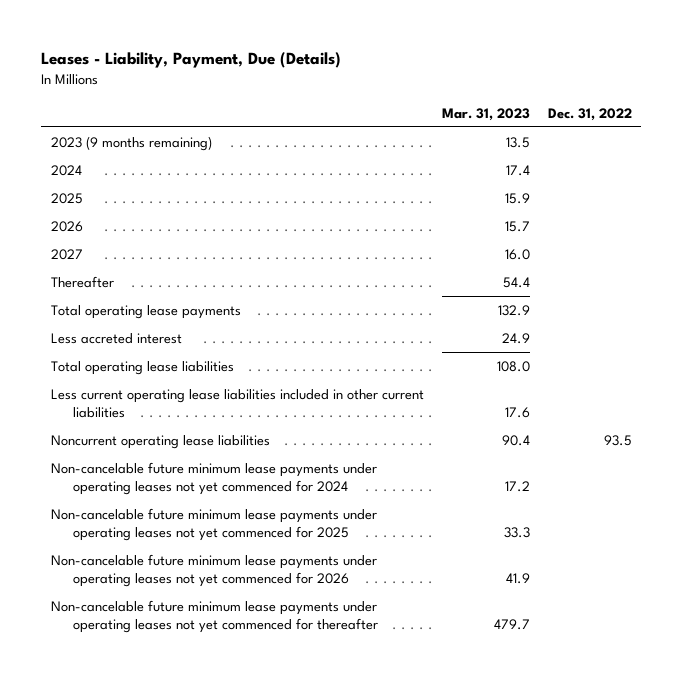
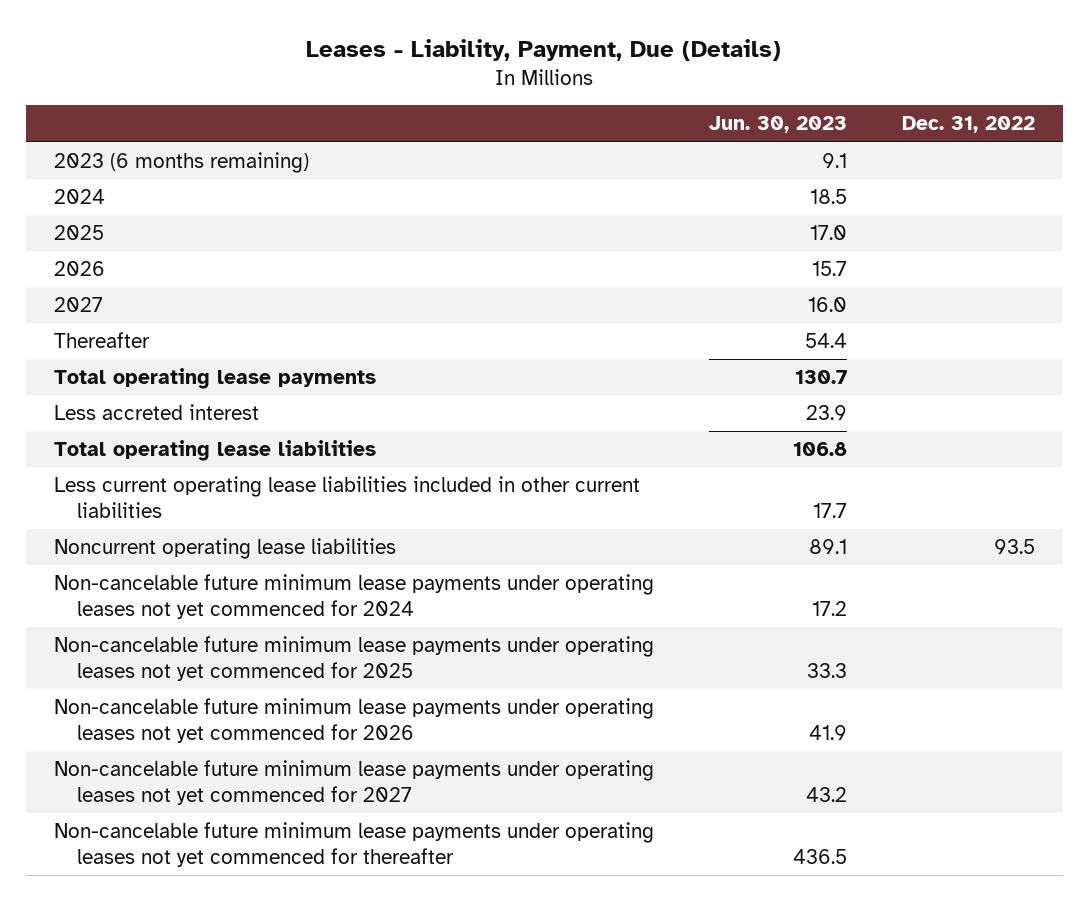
[441,107,530,121] Mar. 31, 2023 -> none
none -> [708,116,847,134] Jun. 30, 2023
[50,135,212,151] 2023 (9 months remaining) -> [53,152,309,174] 2023 (6 months remaining)
none -> [53,760,654,805] Non-cancelable future minimum lease payments under operating leases not yet commenced for 2027

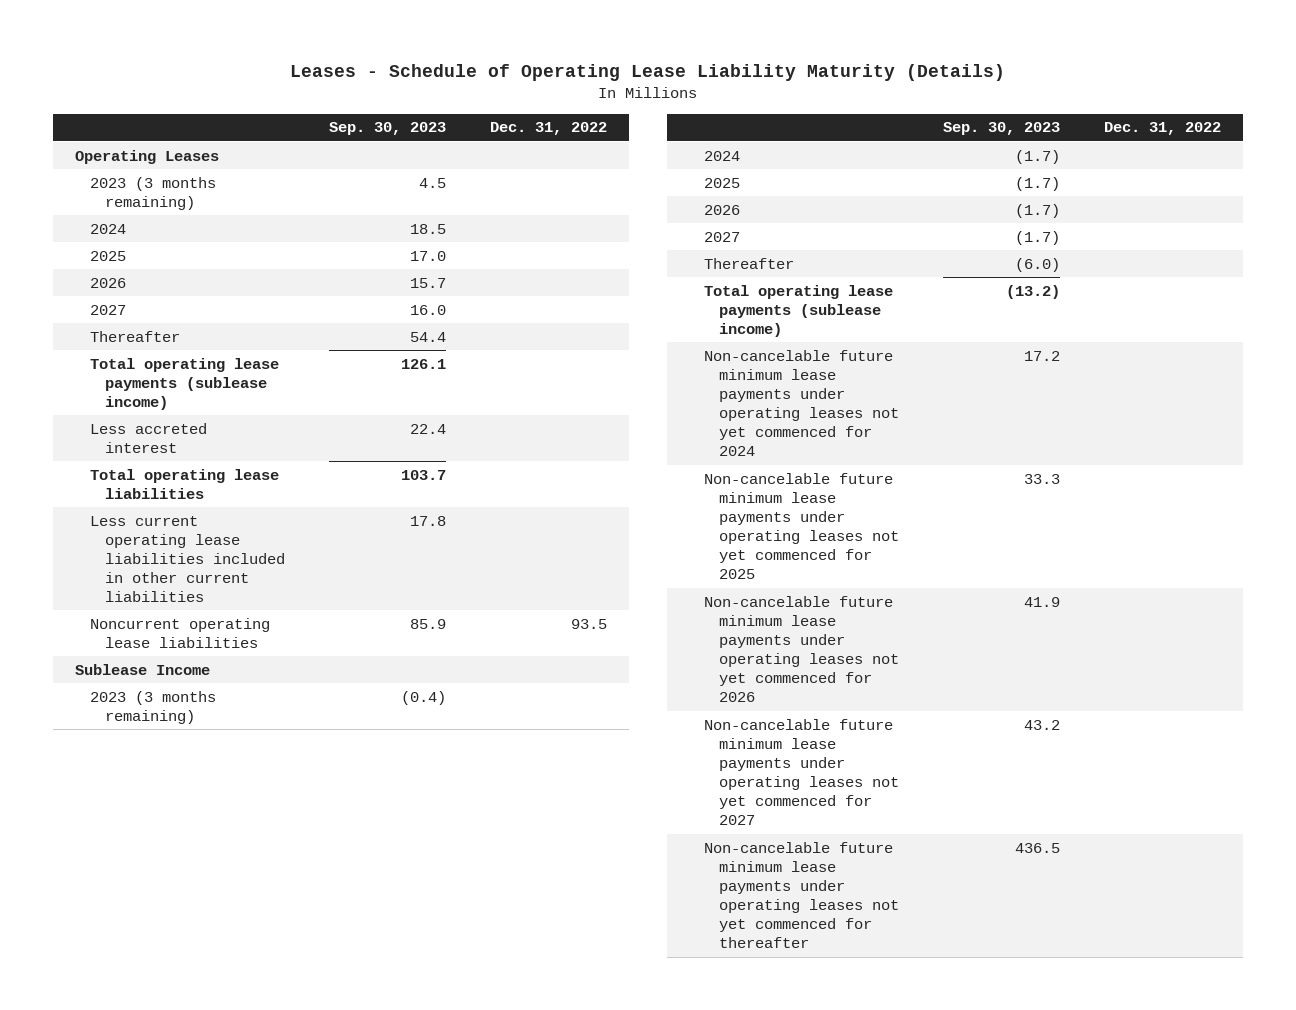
[306,39,782,62] Leases - Liability, Payment, Due (Details) -> [290,64,1006,82] Leases - Schedule of Operating Lease Liability Maturity (Details)
[708,116,847,134] Jun. 30, 2023 -> none
none -> [328,122,446,136] Sep. 30, 2023
none -> [75,149,220,164] Operating Leases
[53,152,309,174] 2023 (6 months remaining) -> [89,176,216,210] 2023 (3 months remaining)
[53,368,376,390] Total operating lease payments -> [89,357,279,410] Total operating lease payments (sublease income)
none -> [75,663,211,675] Sublease Income
none -> [89,690,216,724] 2023 (3 months remaining)
none -> [704,150,741,161] 2024
none -> [704,177,741,188] 2025
none -> [704,204,741,215] 2026
none -> [704,231,741,242] 2027
none -> [704,257,795,269] Thereafter
none -> [704,284,894,337] Total operating lease payments (sublease income)

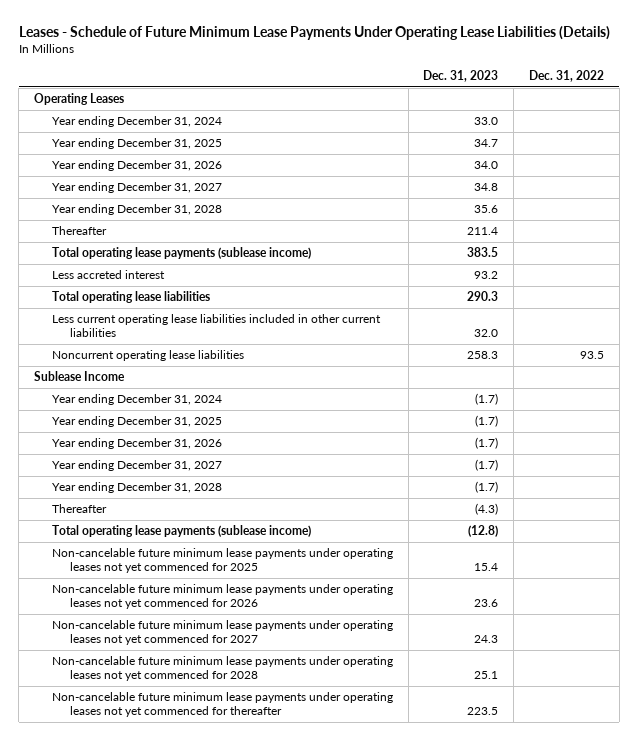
[290,64,1006,82] Leases - Schedule of Operating Lease Liability Maturity (Details) -> [18,26,610,41] Leases - Schedule of Future Minimum Lease Payments Under Operating Lease Liabilities (Details)
[328,122,446,136] Sep. 30, 2023 -> none
none -> [423,70,499,83] Dec. 31, 2023
[89,176,216,210] 2023 (3 months remaining) -> none
[89,223,126,234] 2024 -> [51,116,222,128] Year ending December 31, 2024
[89,250,126,261] 2025 -> [51,138,222,150] Year ending December 31, 2025
[89,277,126,288] 2026 -> [51,160,222,172] Year ending December 31, 2026
[89,304,126,315] 2027 -> [51,182,222,194] Year ending December 31, 2027
none -> [51,204,222,216] Year ending December 31, 2028
[89,690,216,724] 2023 (3 months remaining) -> none
[704,150,741,161] 2024 -> [51,394,222,406] Year ending December 31, 2024
[704,177,741,188] 2025 -> [51,416,222,428] Year ending December 31, 2025
[704,204,741,215] 2026 -> [51,438,222,450] Year ending December 31, 2026
[704,231,741,242] 2027 -> [51,460,222,472] Year ending December 31, 2027
none -> [51,482,222,494] Year ending December 31, 2028
[704,349,899,457] Non-cancelable future minimum lease payments under operating leases not yet commenced for 2024 -> none
none -> [51,656,393,682] Non-cancelable future minimum lease payments under operating leases not yet commenced for 2028

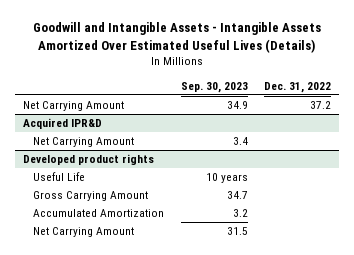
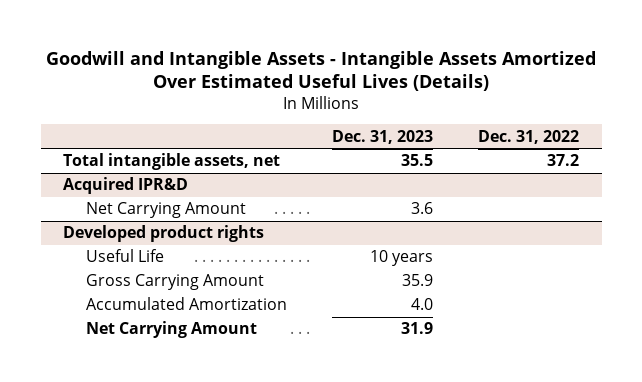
[180,81,248,93] Sep. 30, 2023 -> none
none -> [332,129,434,144] Dec. 31, 2023
[23,101,125,112] Net Carrying Amount -> [63,153,281,171] Total intangible assets, net

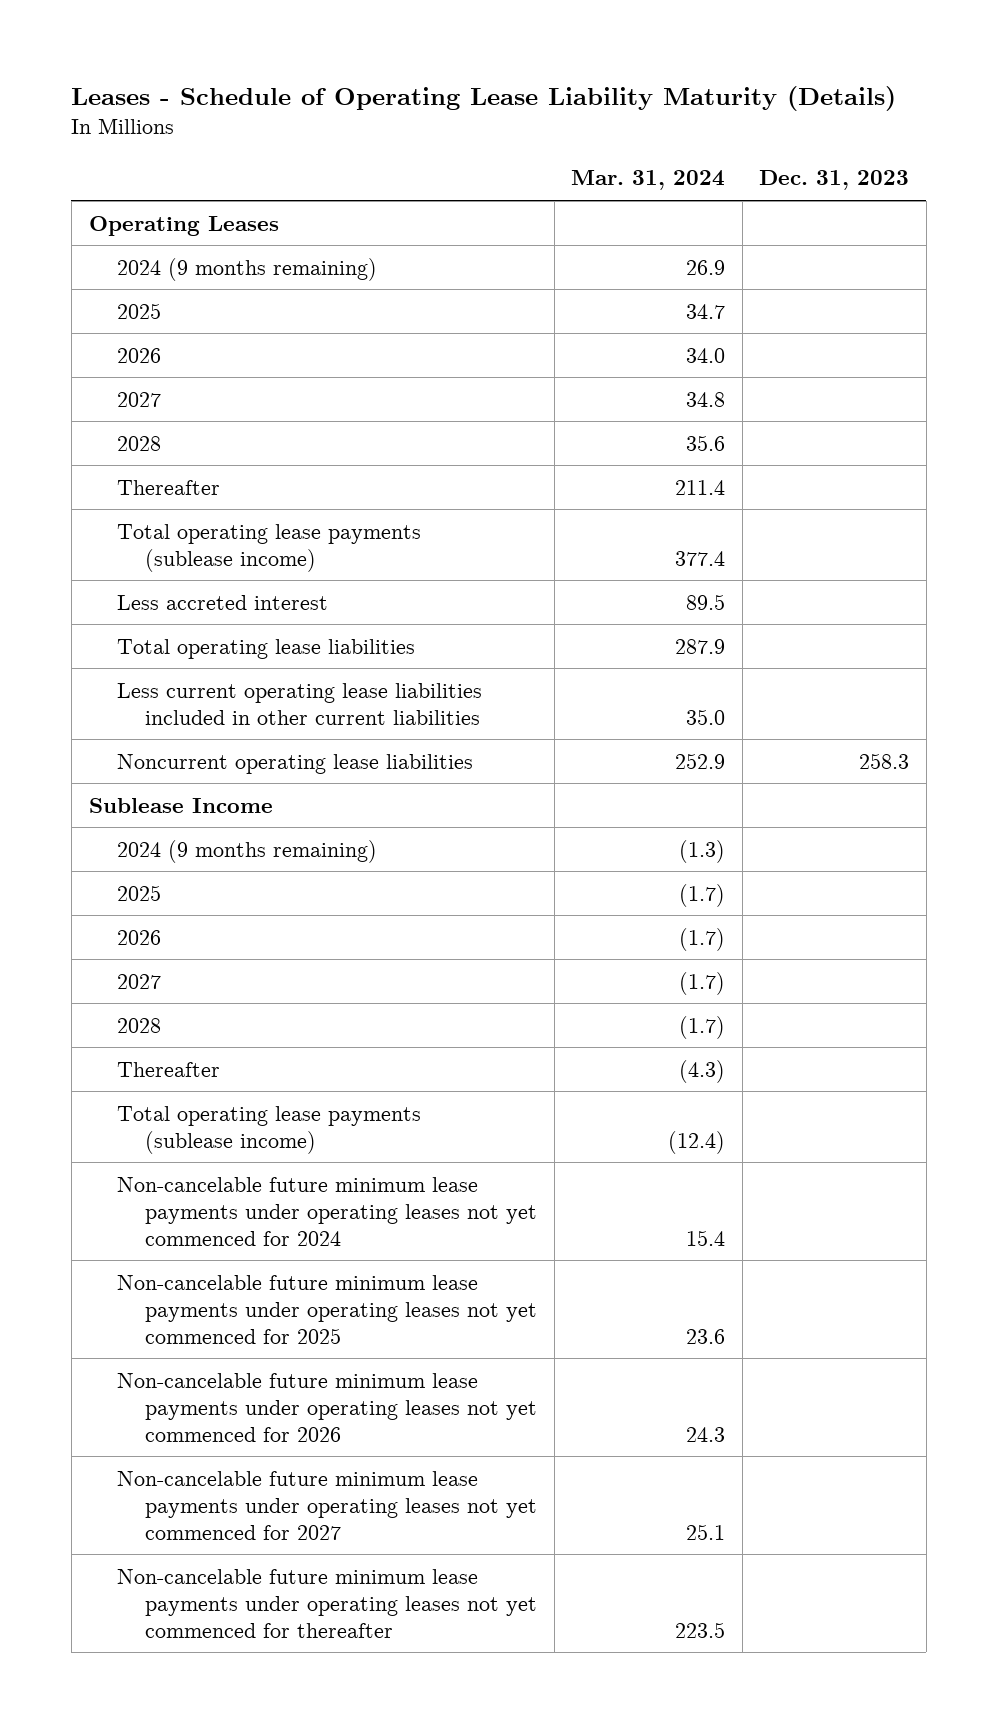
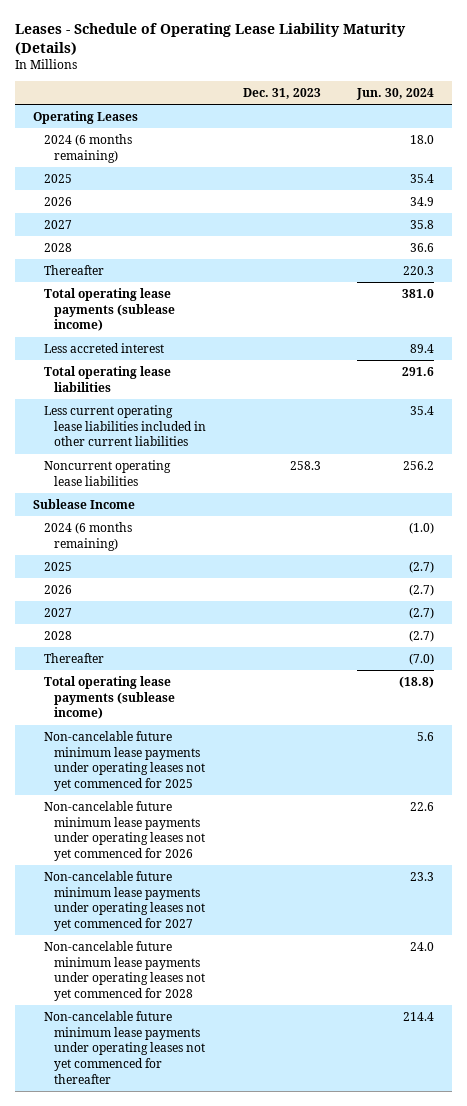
[571,170,726,191] Mar. 31, 2024 -> none
none -> [355,88,434,101] Jun. 30, 2024
[116,257,377,281] 2024 (9 months remaining) -> [43,133,132,163] 2024 (6 months remaining)
[116,839,377,863] 2024 (9 months remaining) -> [43,521,132,551] 2024 (6 months remaining)
[116,1176,537,1246] Non-cancelable future minimum lease payments under operating leases not yet commenced for 2024 -> none
none -> [43,940,206,1002] Non-cancelable future minimum lease payments under operating leases not yet commenced for 2028

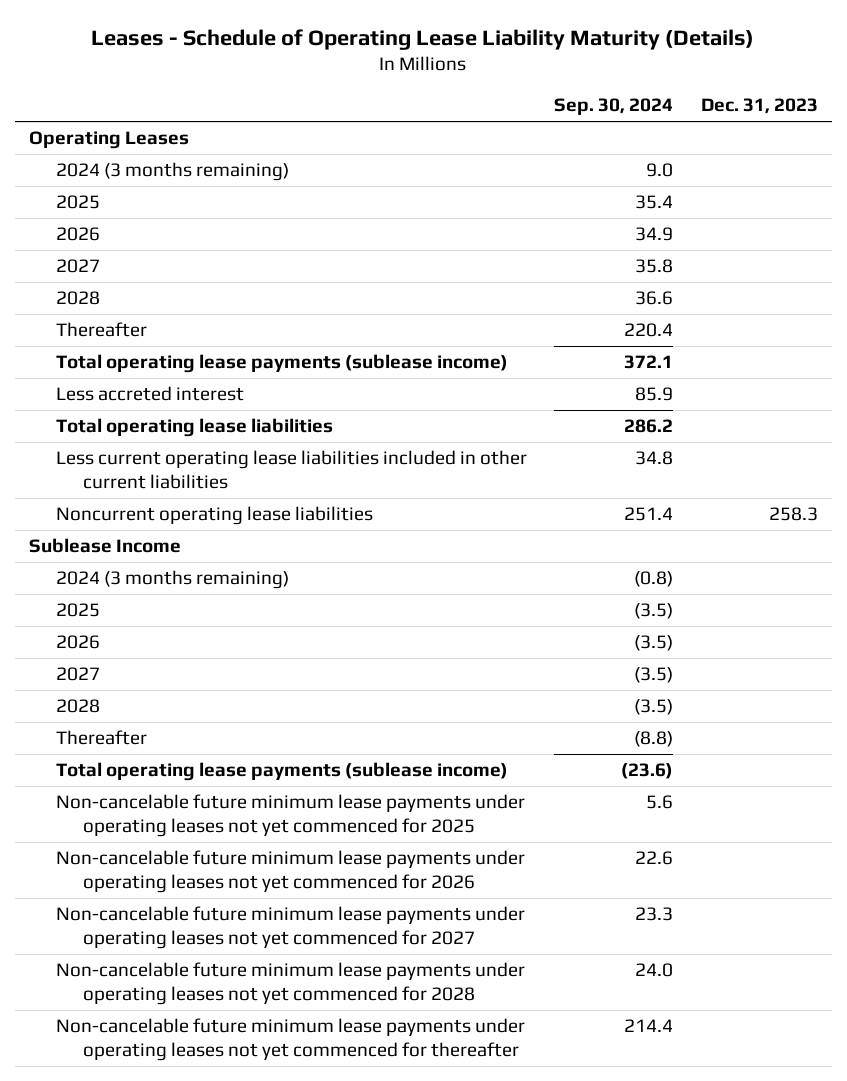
[355,88,434,101] Jun. 30, 2024 -> none
none -> [554,98,674,116] Sep. 30, 2024
[43,133,132,163] 2024 (6 months remaining) -> [55,162,289,182] 2024 (3 months remaining)
[43,521,132,551] 2024 (6 months remaining) -> [55,570,289,590] 2024 (3 months remaining)

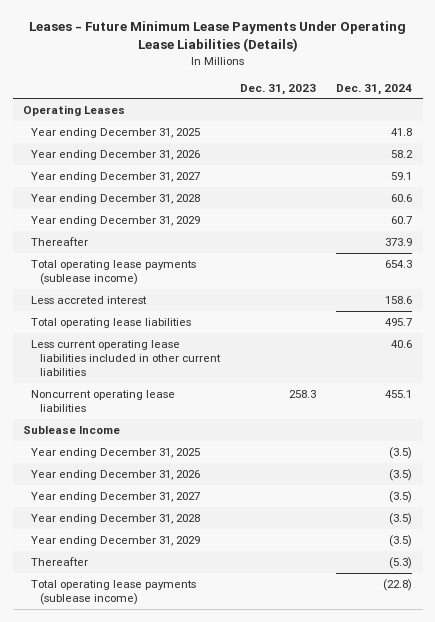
[91,28,755,50] Leases - Schedule of Operating Lease Liability Maturity (Details) -> [28,20,406,53] Leases - Future Minimum Lease Payments Under Operating Lease Liabilities (Details)
[554,98,674,116] Sep. 30, 2024 -> none
none -> [336,83,413,95] Dec. 31, 2024
[55,162,289,182] 2024 (3 months remaining) -> none
[55,195,100,210] 2025 -> [31,128,201,139] Year ending December 31, 2025
[55,227,100,242] 2026 -> [31,150,201,161] Year ending December 31, 2026
[55,259,100,274] 2027 -> [31,172,201,183] Year ending December 31, 2027
[55,291,100,306] 2028 -> [31,194,201,205] Year ending December 31, 2028
none -> [31,216,201,227] Year ending December 31, 2029
[55,570,289,590] 2024 (3 months remaining) -> none
[55,603,100,618] 2025 -> [31,448,201,459] Year ending December 31, 2025
[55,635,100,650] 2026 -> [31,470,201,481] Year ending December 31, 2026
[55,667,100,682] 2027 -> [31,492,201,503] Year ending December 31, 2027
[55,699,100,714] 2028 -> [31,514,201,525] Year ending December 31, 2028
none -> [31,536,201,547] Year ending December 31, 2029
[55,794,525,837] Non-cancelable future minimum lease payments under operating leases not yet commenced for 2025 -> none
[55,850,525,893] Non-cancelable future minimum lease payments under operating leases not yet commenced for 2026 -> none
[55,906,525,949] Non-cancelable future minimum lease payments under operating leases not yet commenced for 2027 -> none
[55,962,525,1005] Non-cancelable future minimum lease payments under operating leases not yet commenced for 2028 -> none
[55,1018,525,1061] Non-cancelable future minimum lease payments under operating leases not yet commenced for thereafter -> none

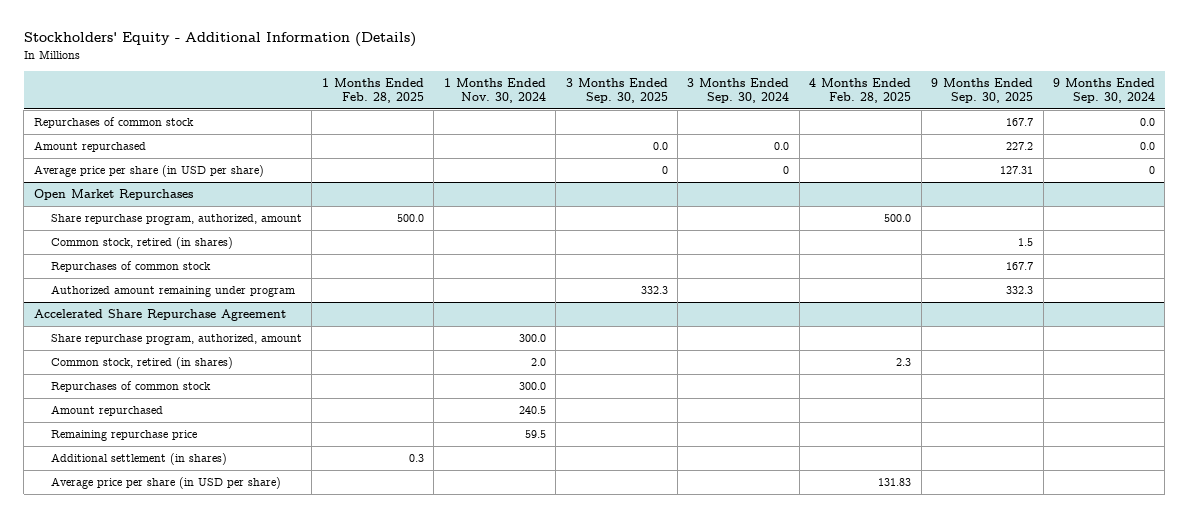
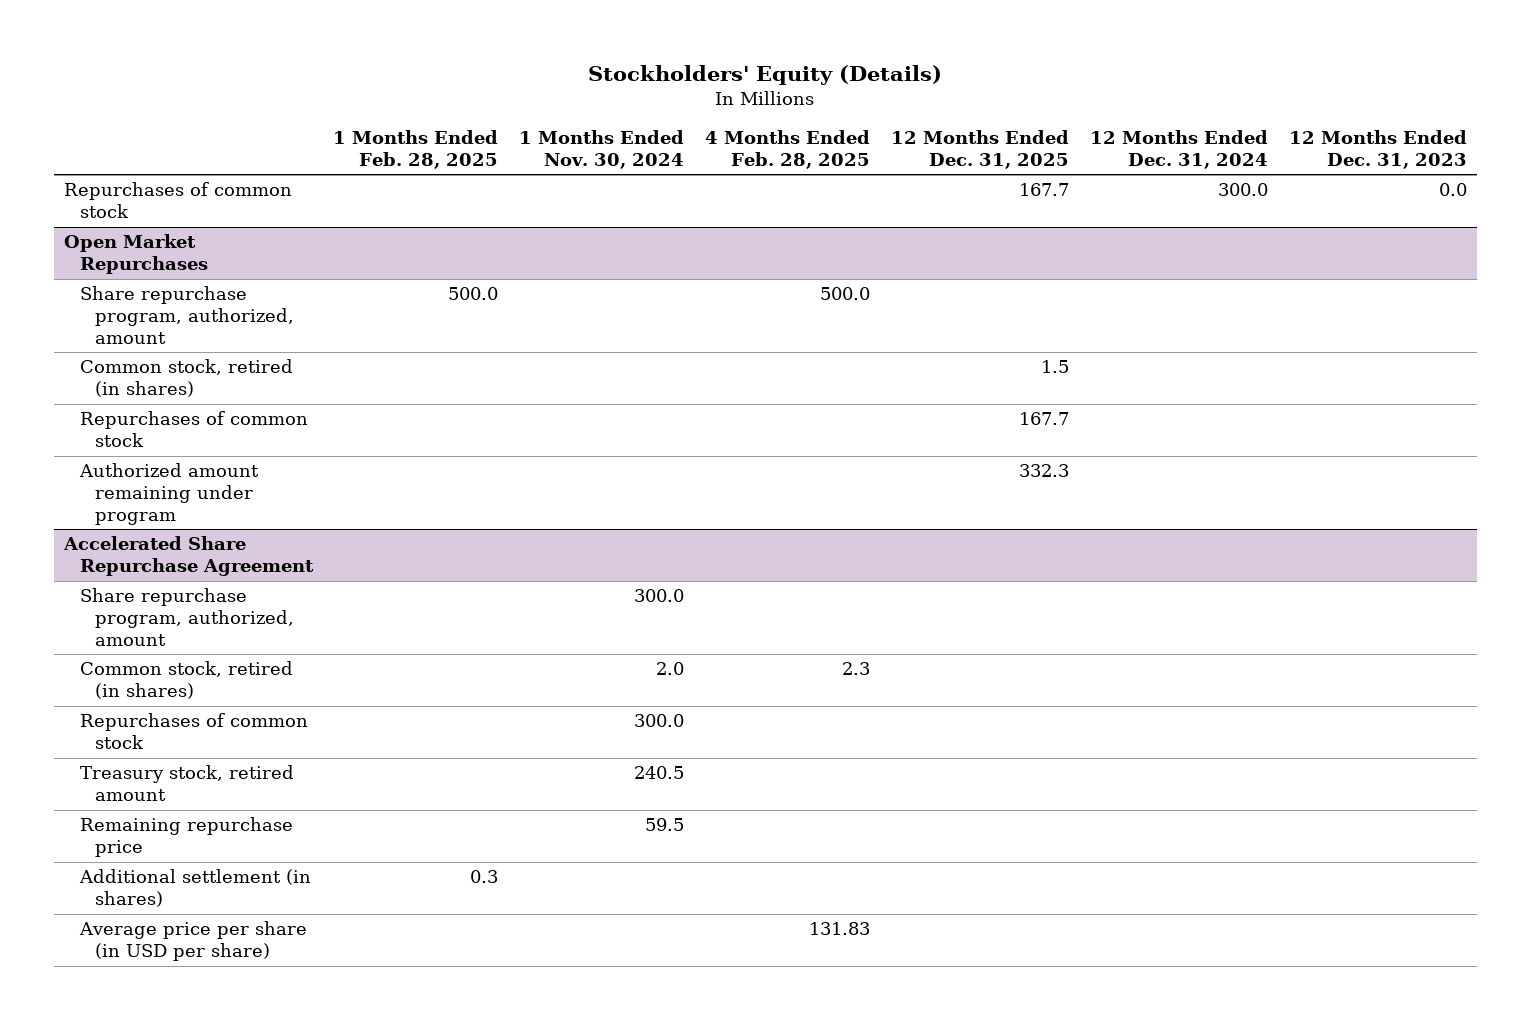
[23,32,416,48] Stockholders' Equity - Additional Information (Details) -> [588,65,943,86] Stockholders' Equity (Details)
[565,77,668,104] 3 Months Ended Sep. 30, 2025 -> none
[687,77,790,104] 3 Months Ended Sep. 30, 2024 -> none
[931,77,1034,104] 9 Months Ended Sep. 30, 2025 -> none
[1053,77,1156,104] 9 Months Ended Sep. 30, 2024 -> none
none -> [891,130,1070,170] 12 Months Ended Dec. 31, 2025
none -> [1089,130,1268,170] 12 Months Ended Dec. 31, 2024
none -> [1288,130,1467,170] 12 Months Ended Dec. 31, 2023
[33,140,146,152] Amount repurchased -> none
[33,164,264,177] Average price per share (in USD per share) -> none
[51,404,164,416] Amount repurchased -> [79,765,294,802] Treasury stock, retired amount

